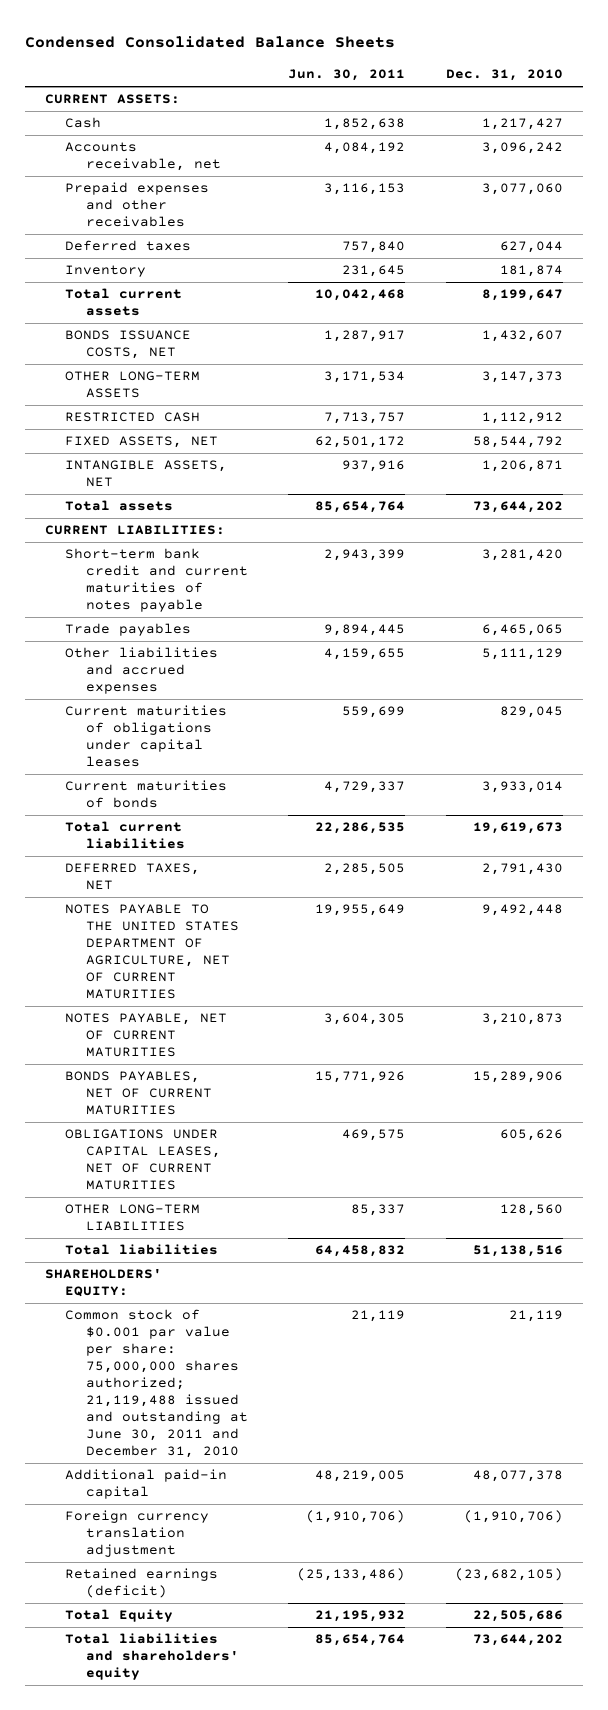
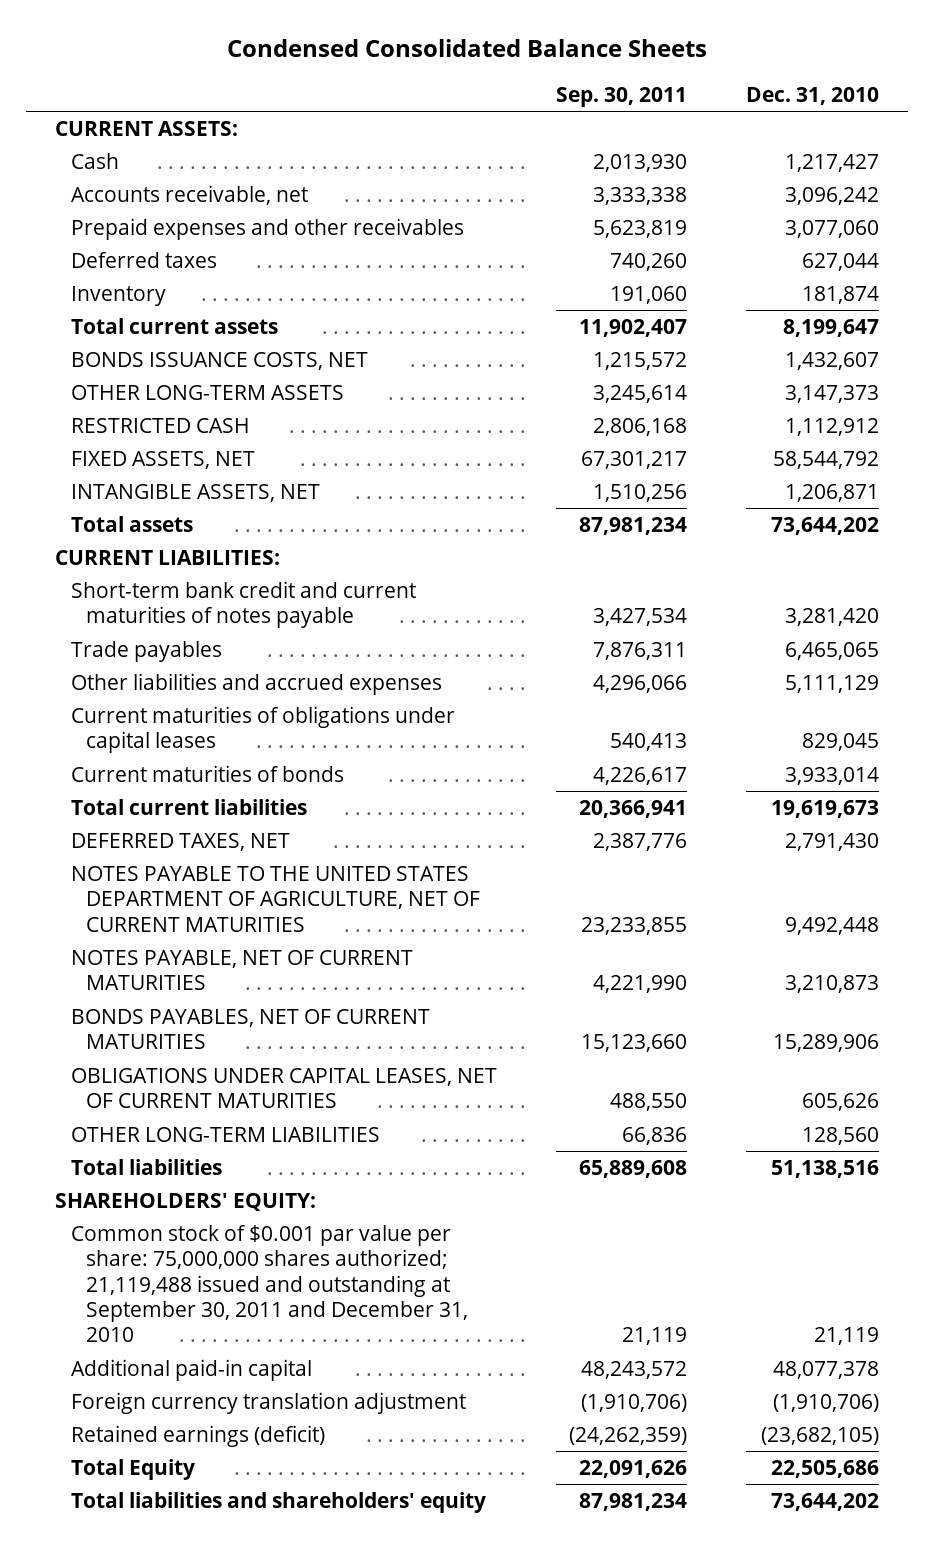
[288,69,406,82] Jun. 30, 2011 -> none
none -> [555,86,687,107] Sep. 30, 2011
[65,1309,248,1459] Common stock of $0.001 par value per share: 75,000,000 shares authorized; 21,119,488 issued and outstanding at June 30, 2011 and December 31, 2010 -> [70,1224,469,1343] Common stock of $0.001 par value per share: 75,000,000 shares authorized; 21,119,488 issued and outstanding at September 30, 2011 and December 31, 2010

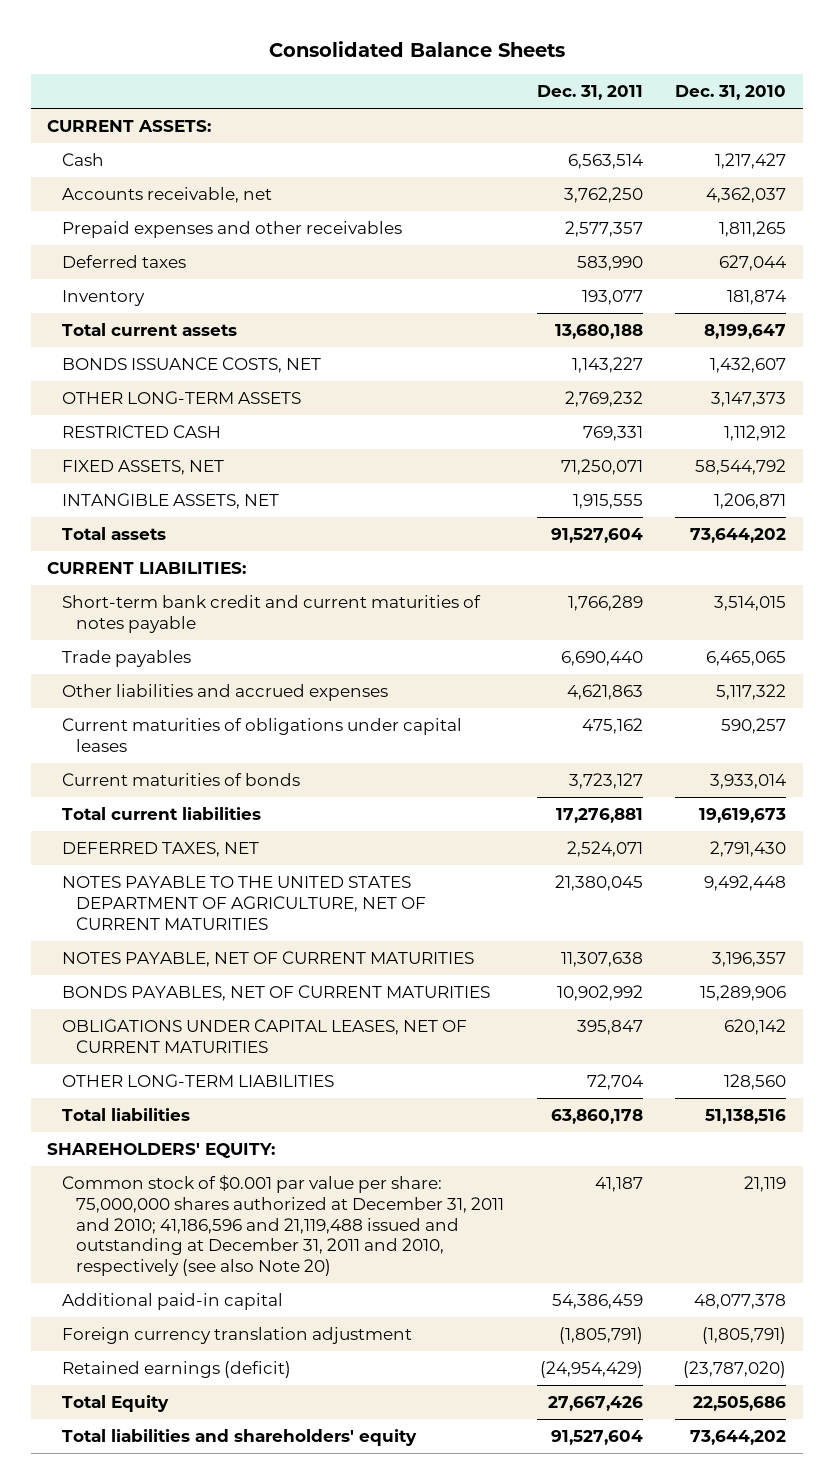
[226,39,707,58] Condensed Consolidated Balance Sheets -> [268,41,565,58] Consolidated Balance Sheets
[555,86,687,107] Sep. 30, 2011 -> none
none -> [536,85,643,101] Dec. 31, 2011
[784,186,879,205] 3,096,242 -> [706,186,787,203] 4,362,037
[784,219,879,238] 3,077,060 -> [719,220,787,237] 1,811,265
[784,608,879,627] 3,281,420 -> [714,595,787,611] 3,514,015
[784,674,879,693] 5,111,129 -> [716,683,787,700] 5,117,322
[801,733,879,752] 829,045 -> [721,717,787,734] 590,257
[784,975,879,994] 3,210,873 -> [712,951,787,967] 3,196,357
[801,1093,879,1112] 605,626 -> [724,1018,787,1035] 620,142
[70,1224,469,1343] Common stock of $0.001 par value per share: 75,000,000 shares authorized; 21,119,488 issued and outstanding at September 30, 2011 and December 31, 2010 -> [61,1174,505,1277] Common stock of $0.001 par value per share: 75,000,000 shares authorized at December 31, 2011 and 2010; 41,186,596 and 21,119,488 issued and outstanding at December 31, 2011 and 2010, respectively (see also Note 20)
[772,1393,879,1412] (1,910,706) -> [702,1326,787,1344] (1,805,791)
[760,1426,879,1445] (23,682,105) -> [683,1360,787,1378] (23,787,020)

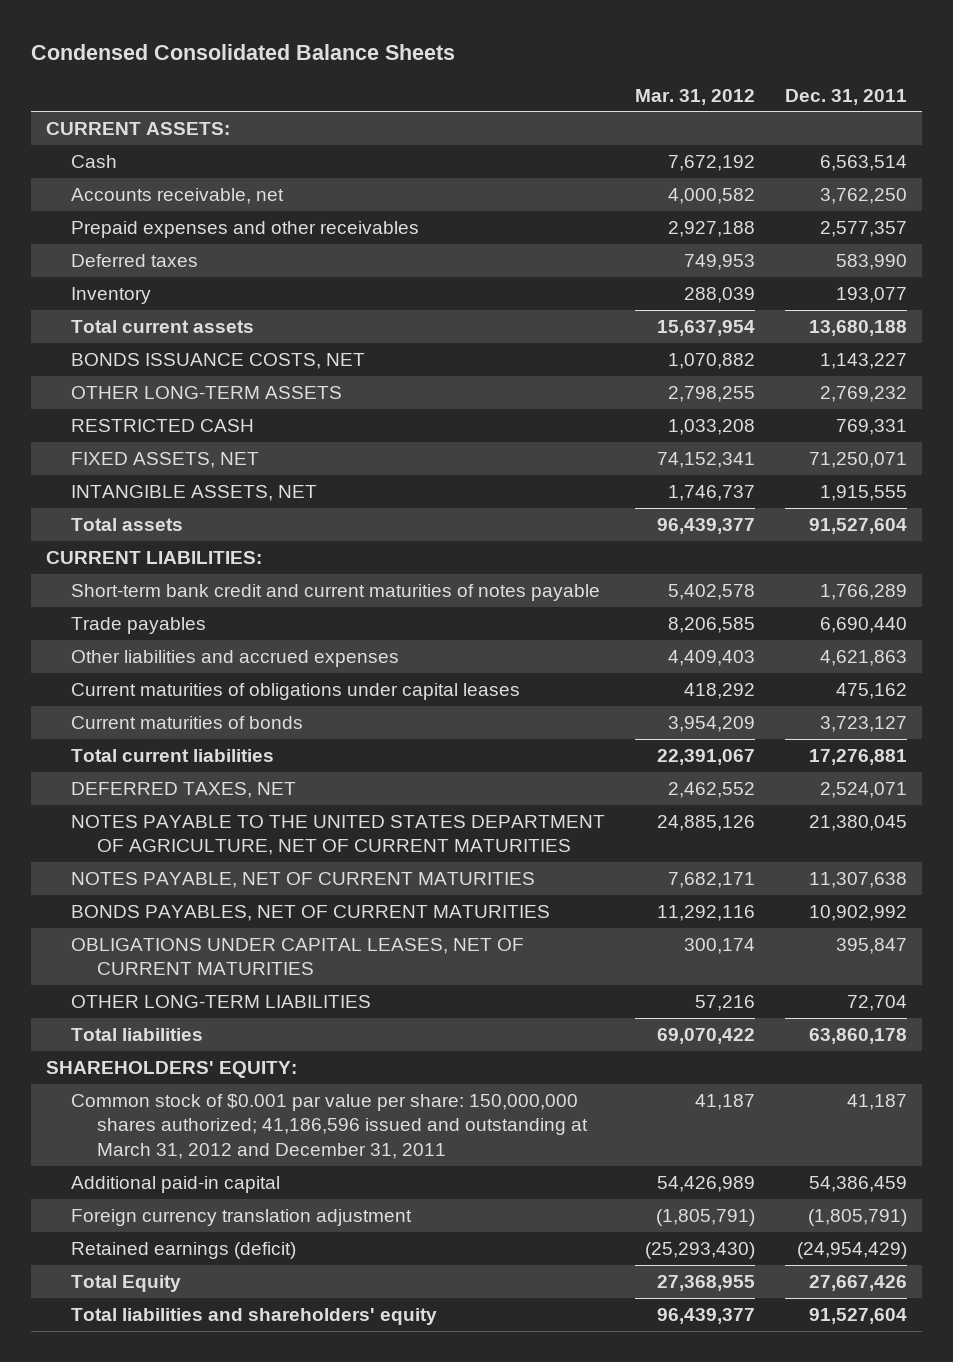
[268,41,565,58] Consolidated Balance Sheets -> [30,43,455,60] Condensed Consolidated Balance Sheets
[675,85,787,101] Dec. 31, 2010 -> none
none -> [635,88,756,105] Mar. 31, 2012
[61,1174,505,1277] Common stock of $0.001 par value per share: 75,000,000 shares authorized at December 31, 2011 and 2010; 41,186,596 and 21,119,488 issued and outstanding at December 31, 2011 and 2010, respectively (see also Note 20) -> [71,1093,589,1159] Common stock of $0.001 par value per share: 150,000,000 shares authorized; 41,186,596 issued and outstanding at March 31, 2012 and December 31, 2011

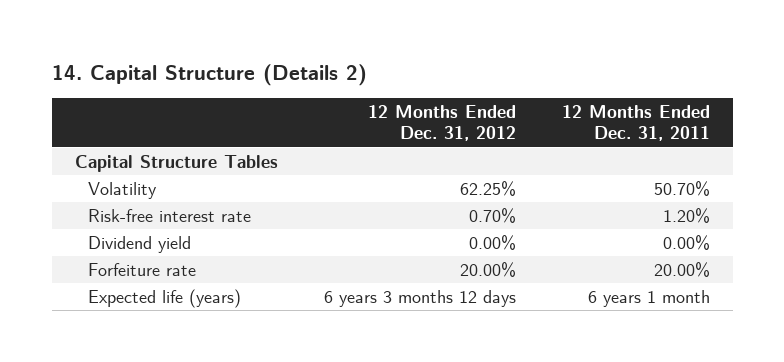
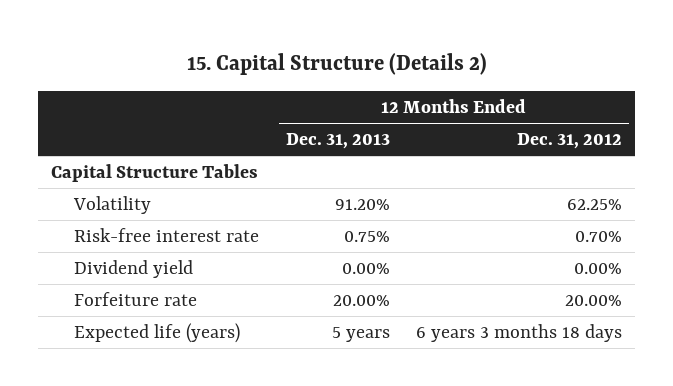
[51,63,367,86] 14. Capital Structure (Details 2) -> [186,53,487,76] 15. Capital Structure (Details 2)
[561,104,710,142] 12 Months Ended Dec. 31, 2011 -> none
none -> [285,133,390,150] Dec. 31, 2013
[323,289,516,307] 6 years 3 months 12 days -> [415,323,622,342] 6 years 3 months 18 days

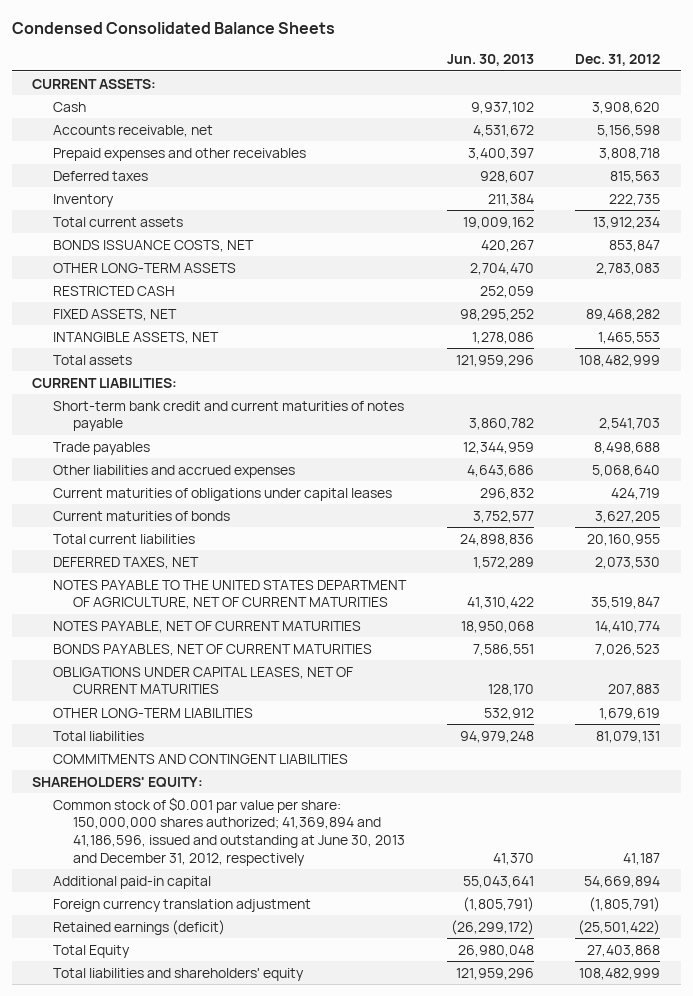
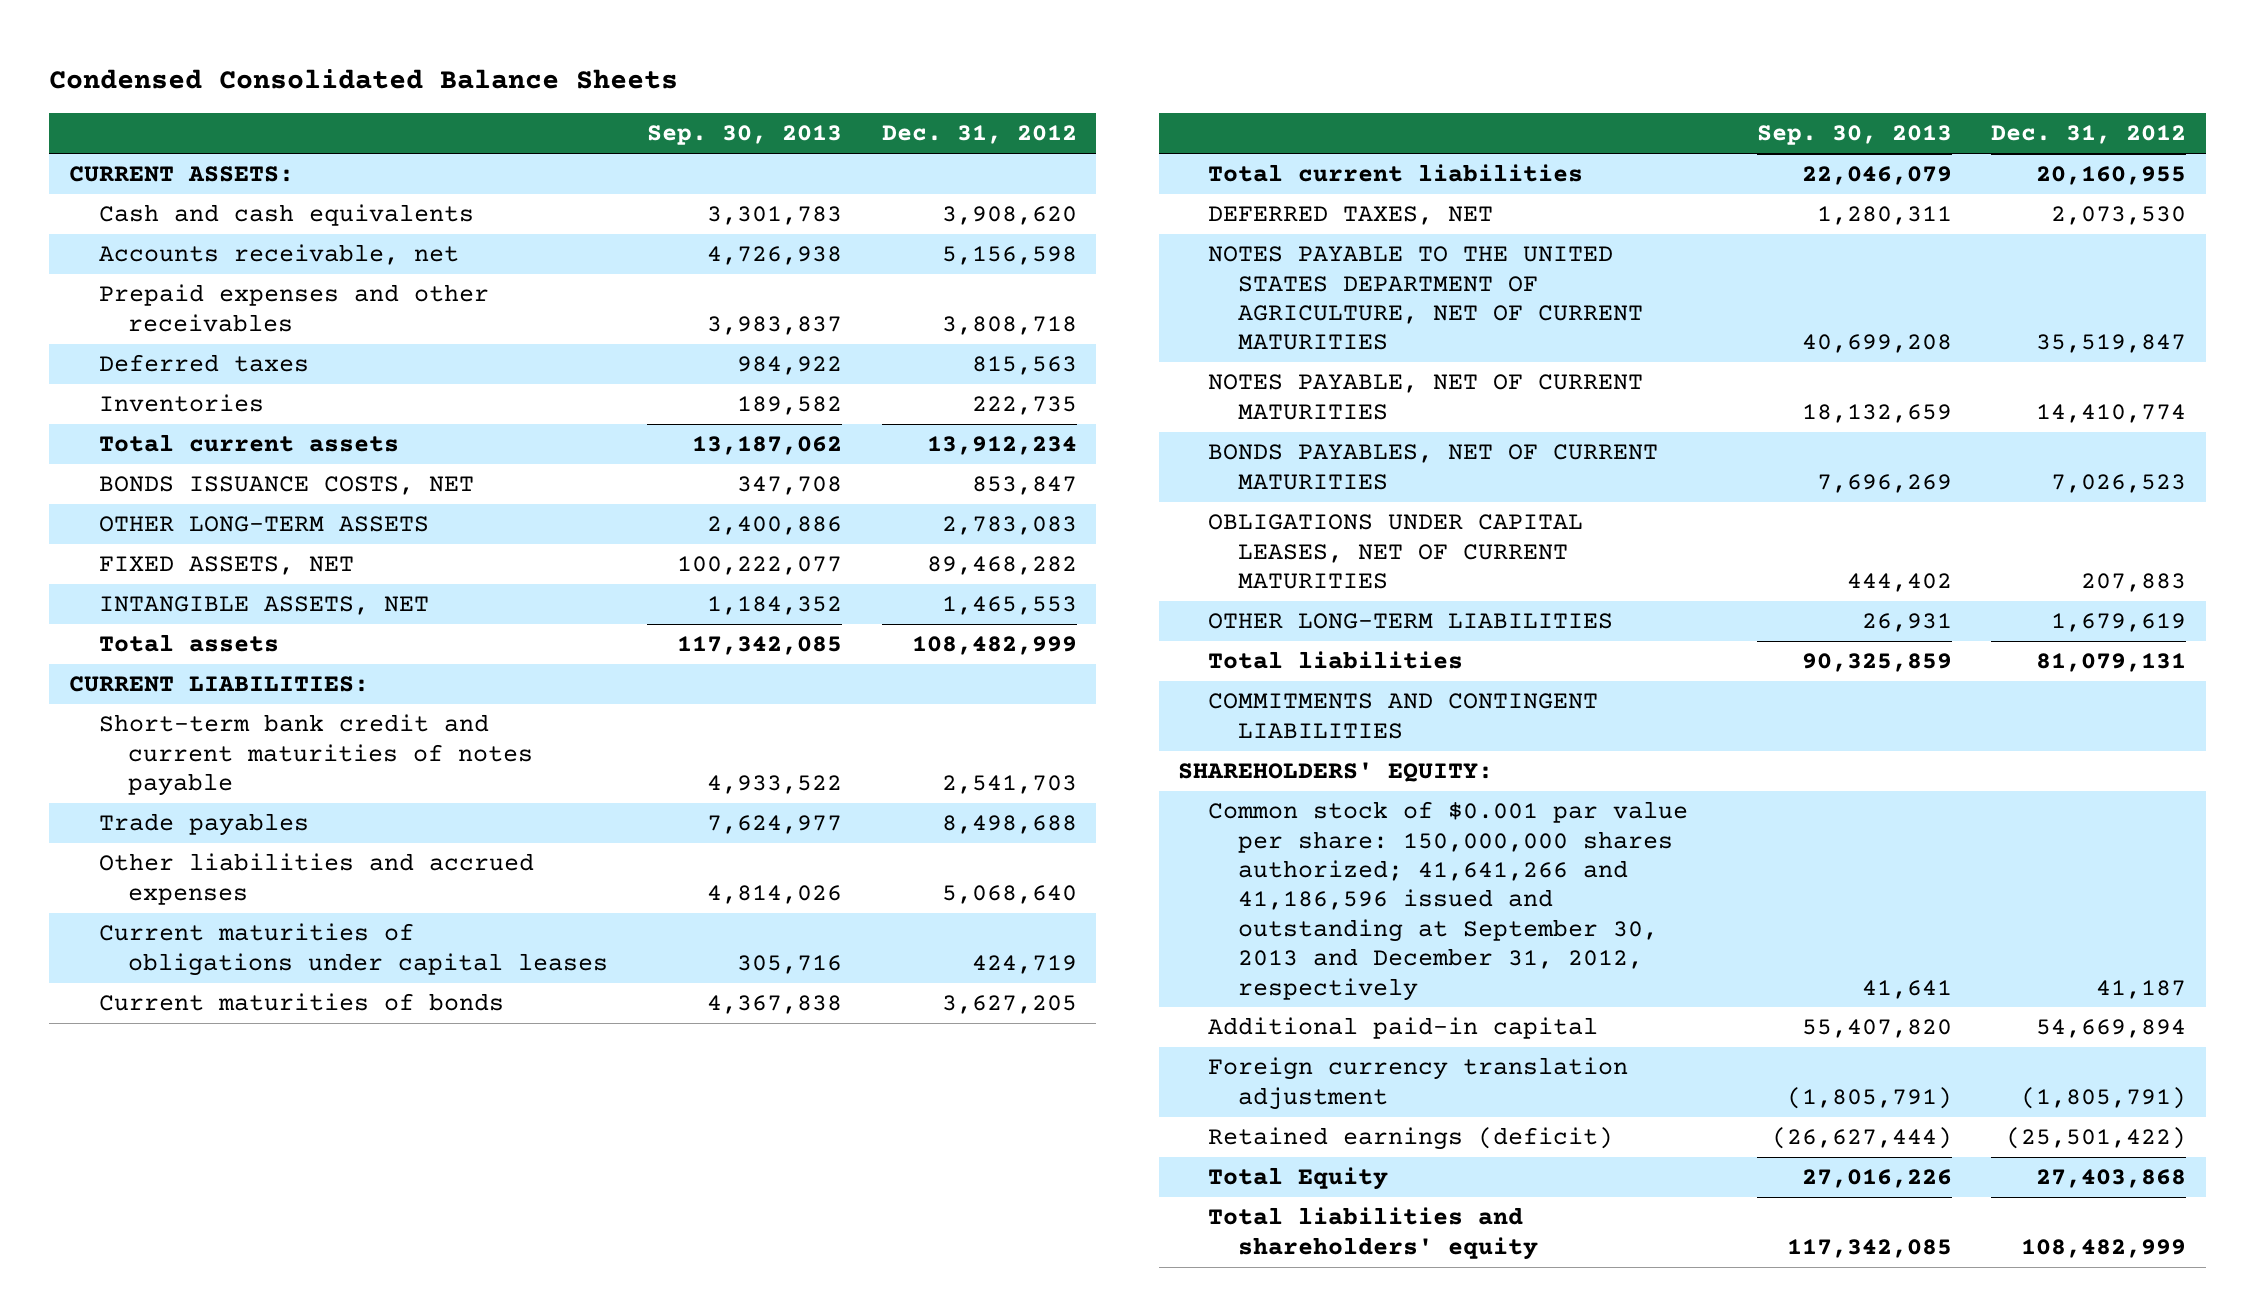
[446,54,534,67] Jun. 30, 2013 -> none
none -> [647,125,843,146] Sep. 30, 2013
[52,101,86,112] Cash -> [98,204,474,227] Cash and cash equivalents
[52,193,114,207] Inventory -> [98,394,264,413] Inventories
[52,285,175,296] RESTRICTED CASH -> none
[52,796,405,867] Common stock of $0.001 par value per share: 150,000,000 shares authorized; 41,369,894 and 41,186,596, issued and outstanding at June 30, 2013 and December 31, 2012, respectively -> [1208,801,1689,1001] Common stock of $0.001 par value per share: 150,000,000 shares authorized; 41,641,266 and 41,186,596 issued and outstanding at September 30, 2013 and December 31, 2012, respectively

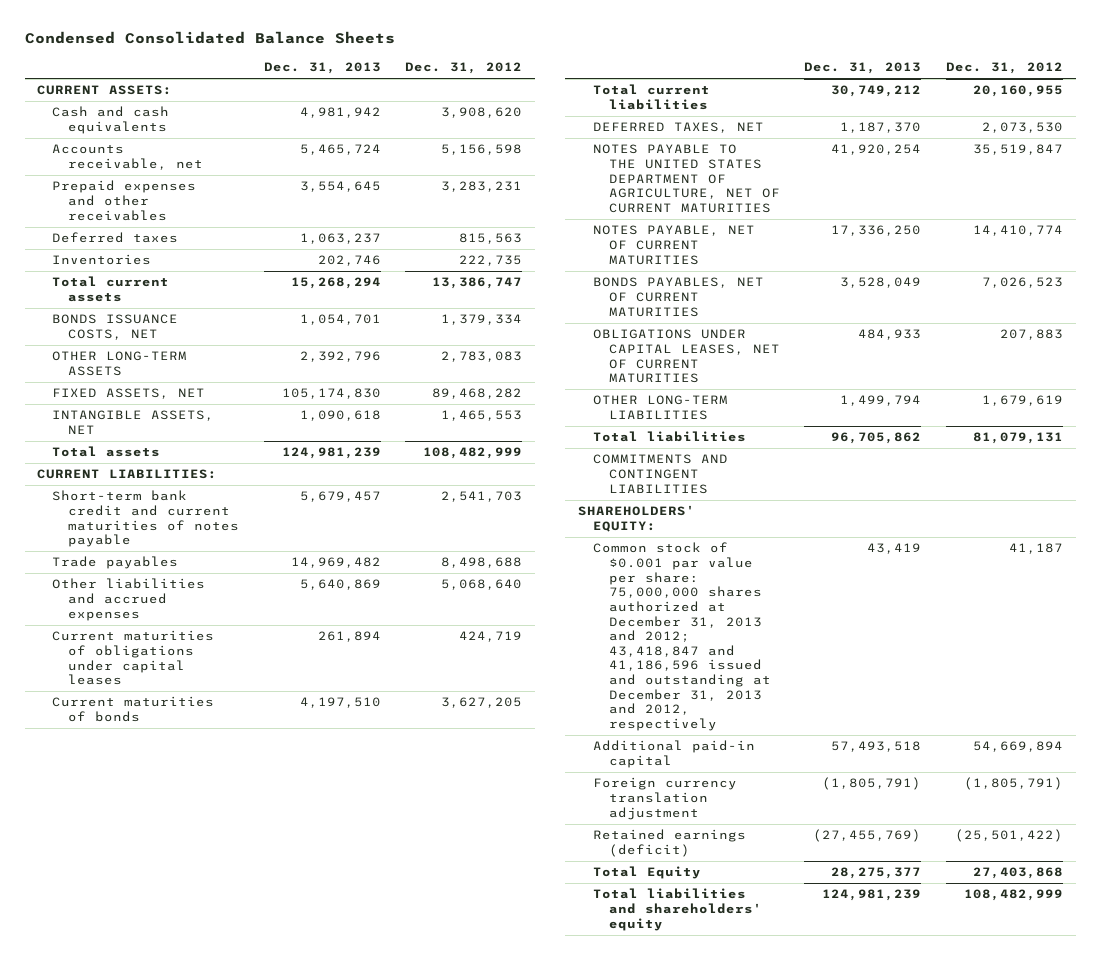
[647,125,843,146] Sep. 30, 2013 -> none
none -> [263,62,381,75] Dec. 31, 2013
[941,315,1077,335] 3,808,718 -> [441,181,523,193] 3,283,231
[926,436,1077,456] 13,912,234 -> [432,277,523,290] 13,386,747
[971,476,1077,496] 853,847 -> [441,314,523,326] 1,379,334
[1208,801,1689,1001] Common stock of $0.001 par value per share: 150,000,000 shares authorized; 41,641,266 and 41,186,596 issued and outstanding at September 30, 2013 and December 31, 2012, respectively -> [593,542,771,731] Common stock of $0.001 par value per share: 75,000,000 shares authorized at December 31, 2013 and 2012; 43,418,847 and 41,186,596 issued and outstanding at December 31, 2013 and 2012, respectively

